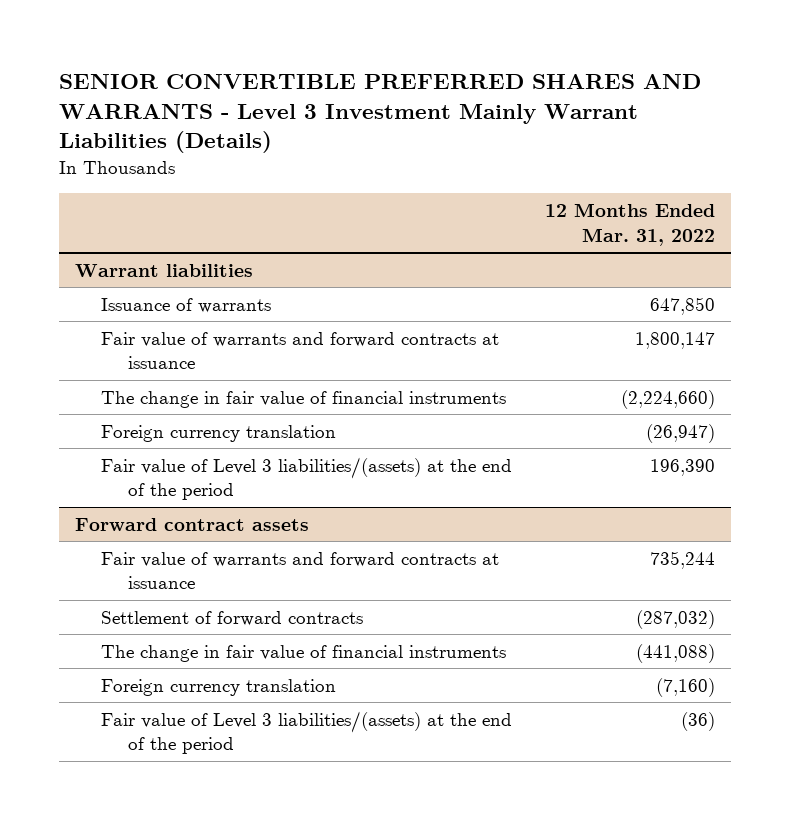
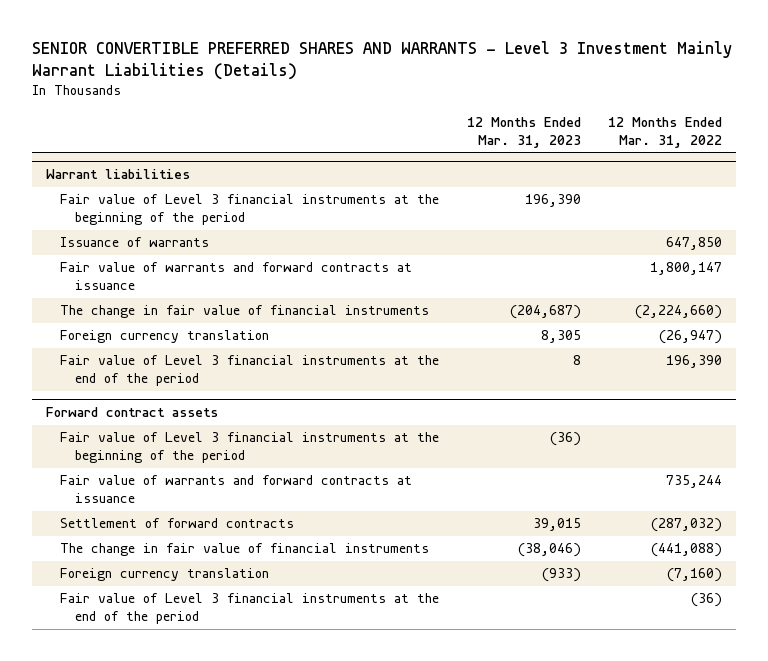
none -> [466,117,581,148] 12 Months Ended Mar. 31, 2023
none -> [60,194,440,226] Fair value of Level 3 financial instruments at the beginning of the period
[101,456,513,501] Fair value of Level 3 liabilities/(assets) at the end of the period -> [60,355,440,387] Fair value of Level 3 financial instruments at the end of the period
none -> [60,432,440,464] Fair value of Level 3 financial instruments at the beginning of the period
[101,710,513,755] Fair value of Level 3 liabilities/(assets) at the end of the period -> [60,593,440,625] Fair value of Level 3 financial instruments at the end of the period

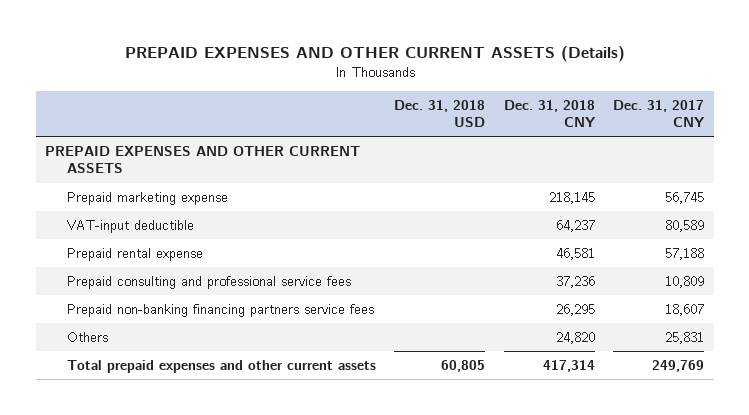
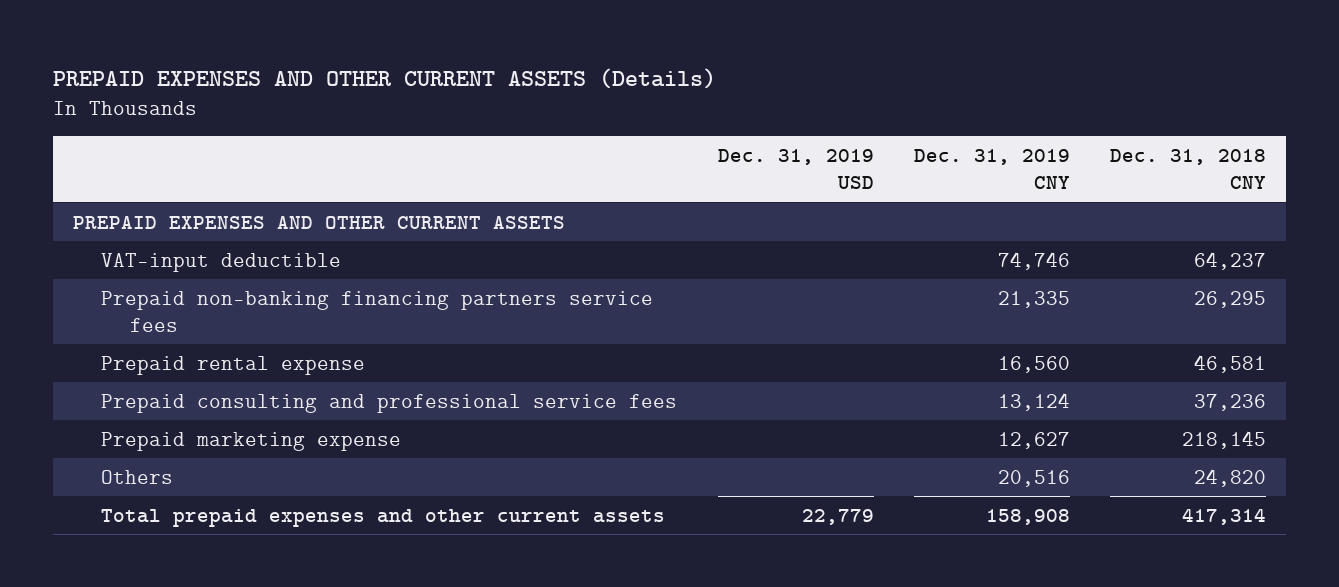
[394,99,486,127] Dec. 31, 2018 USD -> none
[613,99,706,127] Dec. 31, 2017 CNY -> none
none -> [717,148,874,189] Dec. 31, 2019 USD
none -> [913,148,1070,189] Dec. 31, 2019 CNY
[66,303,374,317] Prepaid non-banking financing partners service fees -> [101,290,654,332] Prepaid non-banking financing partners service fees
[66,191,228,205] Prepaid marketing expense -> [101,431,402,451] Prepaid marketing expense

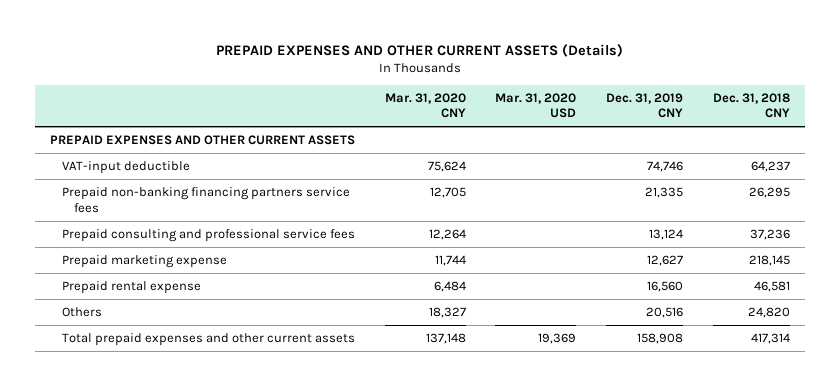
[717,148,874,189] Dec. 31, 2019 USD -> none
none -> [384,92,466,119] Mar. 31, 2020 CNY
none -> [495,92,577,119] Mar. 31, 2020 USD
[101,355,366,375] Prepaid rental expense -> [62,280,202,294] Prepaid rental expense

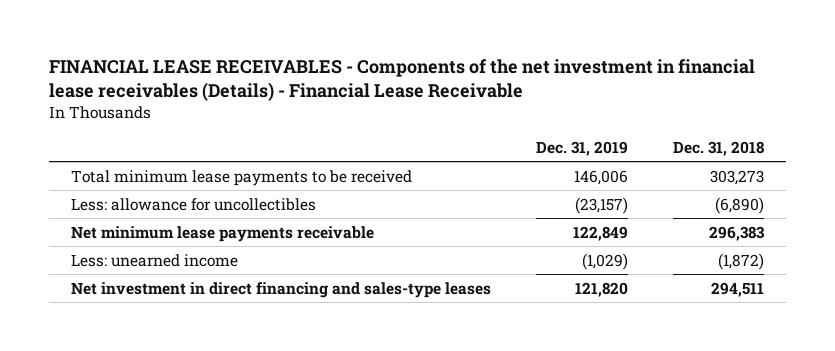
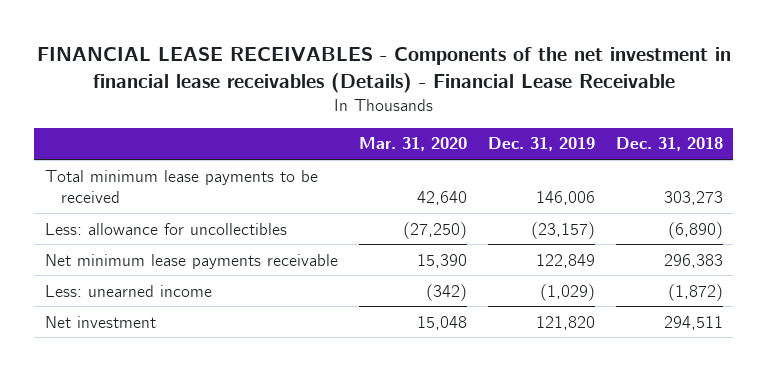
none -> [358,137,467,152] Mar. 31, 2020
[71,281,492,298] Net investment in direct financing and sales-type leases -> [44,315,156,328] Net investment

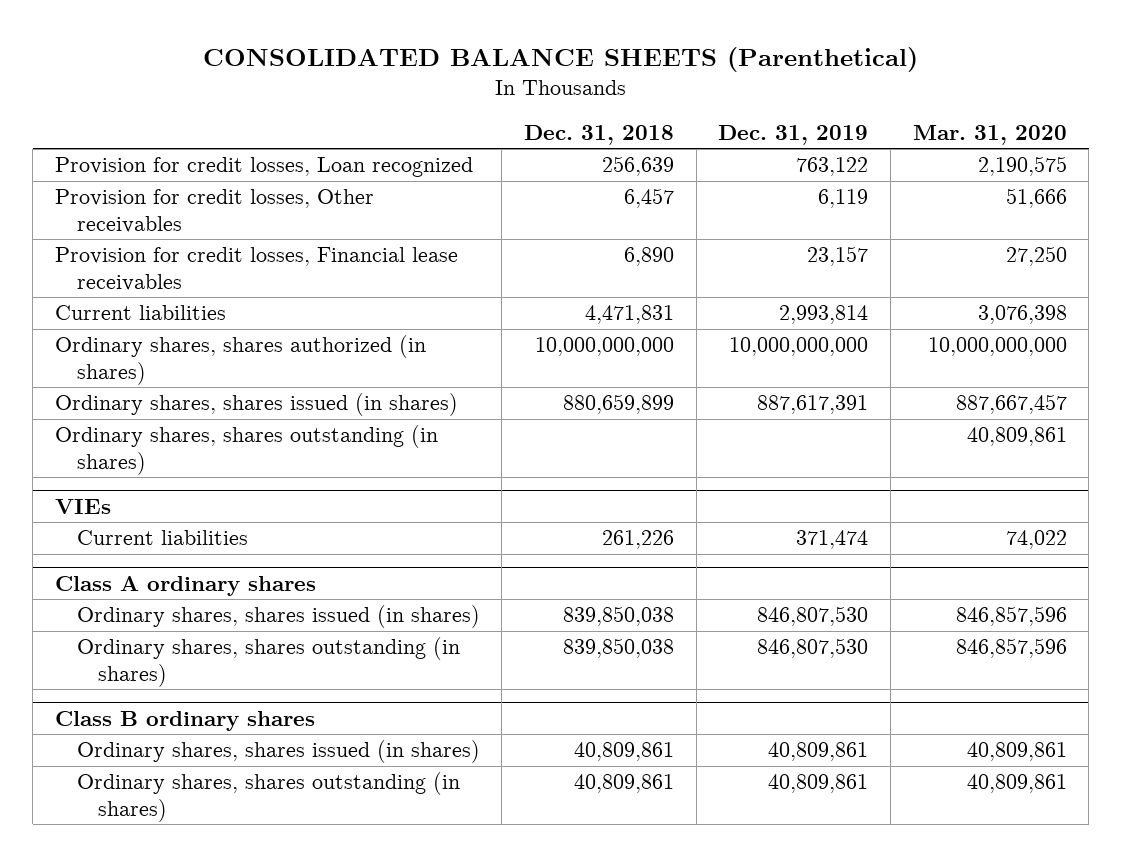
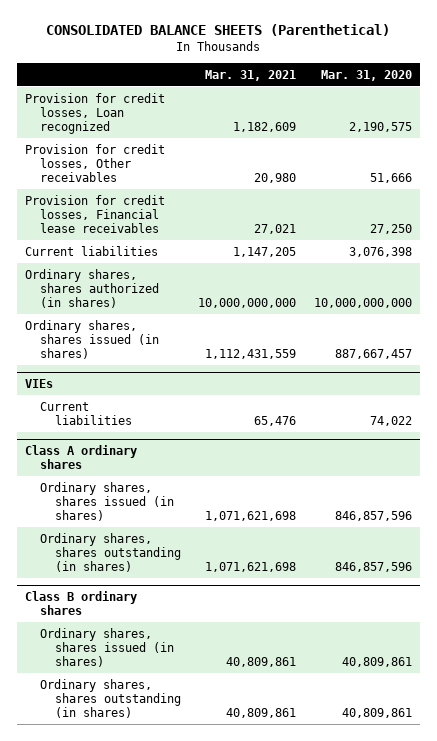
[523,124,674,145] Dec. 31, 2018 -> none
[718,124,869,145] Dec. 31, 2019 -> none
none -> [205,69,297,81] Mar. 31, 2021
[55,425,439,475] Ordinary shares, shares outstanding (in shares) -> none

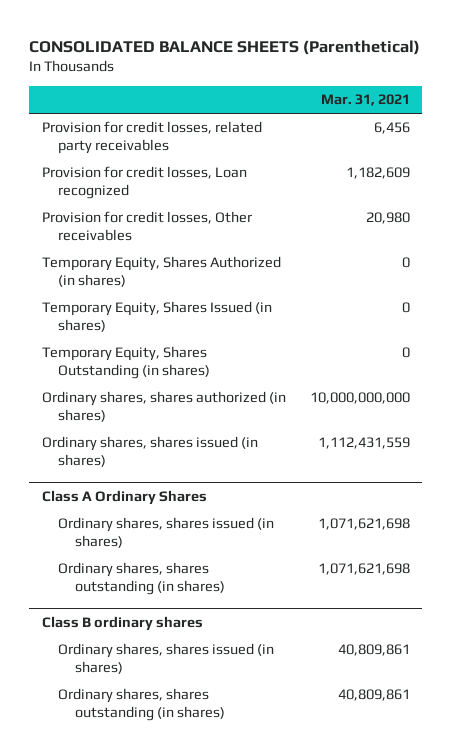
[320,69,412,81] Mar. 31, 2020 -> none
none -> [41,121,262,154] Provision for credit losses, related party receivables
[25,194,166,234] Provision for credit losses, Financial lease receivables -> none
[25,245,159,256] Current liabilities -> none
none -> [41,256,281,287] Temporary Equity, Shares Authorized (in shares)
none -> [41,301,272,332] Temporary Equity, Shares Issued (in shares)
none -> [41,346,211,379] Temporary Equity, Shares Outstanding (in shares)
[25,378,54,388] VIEs -> none
[40,401,133,425] Current liabilities -> none
[25,444,138,470] Class A ordinary shares -> [41,490,207,506] Class A Ordinary Shares

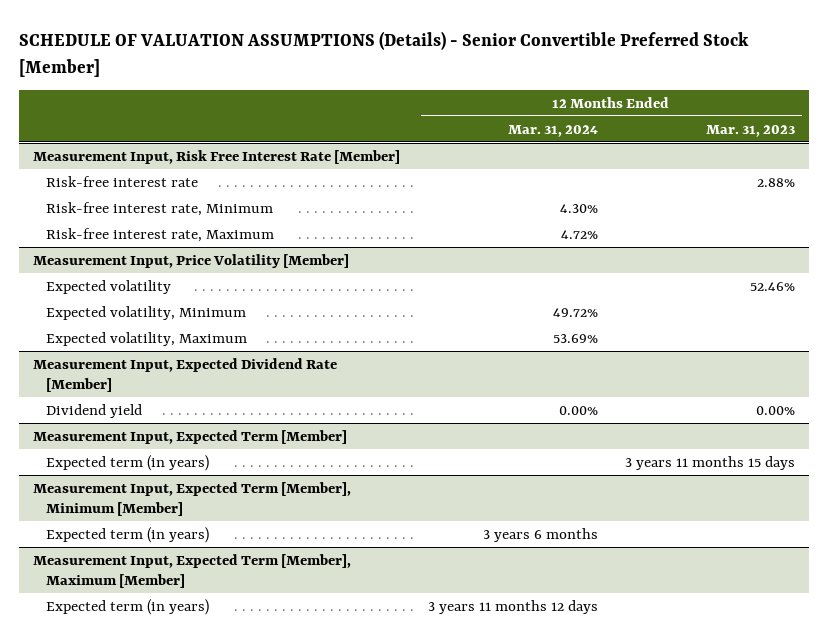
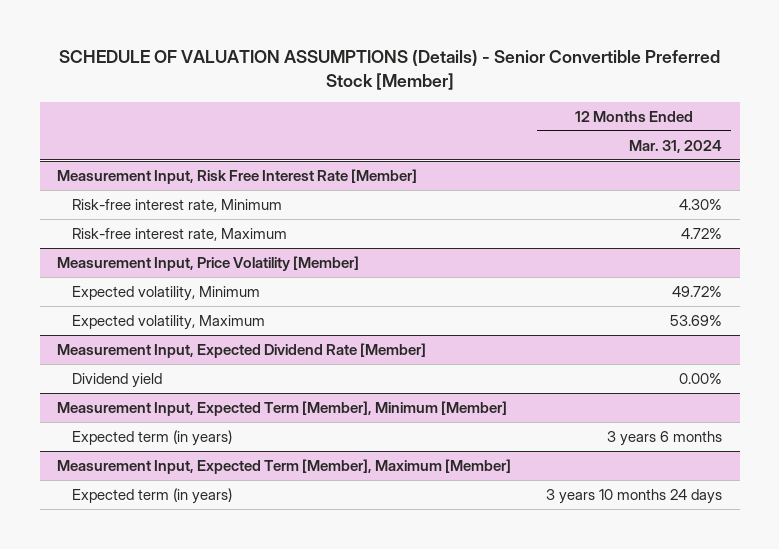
[705,124,795,137] Mar. 31, 2023 -> none
[45,175,198,187] Risk-free interest rate -> none
[45,279,171,294] Expected volatility -> none
[33,429,348,444] Measurement Input, Expected Term [Member] -> none
[45,454,209,471] Expected term (in years) -> none
[427,599,598,614] 3 years 11 months 12 days -> [546,488,723,504] 3 years 10 months 24 days

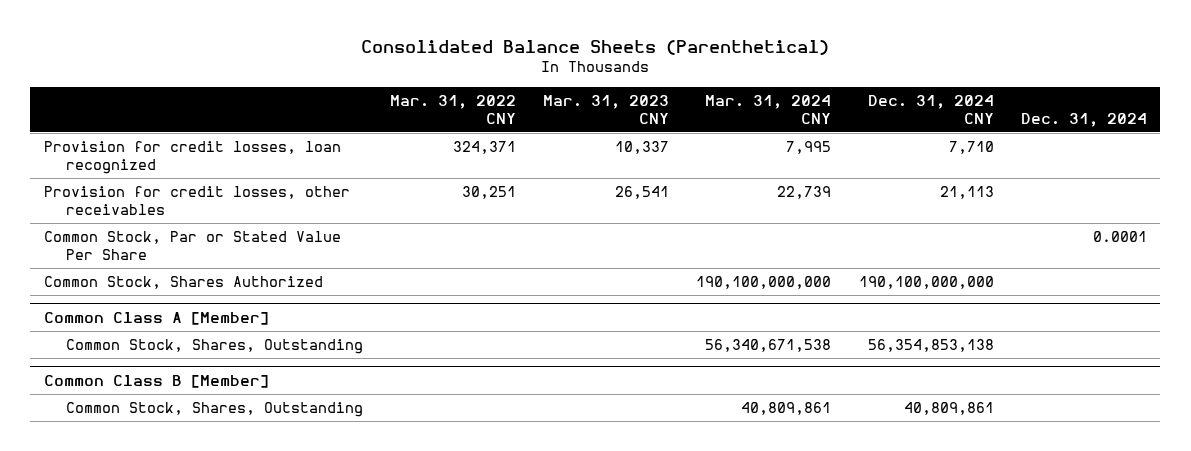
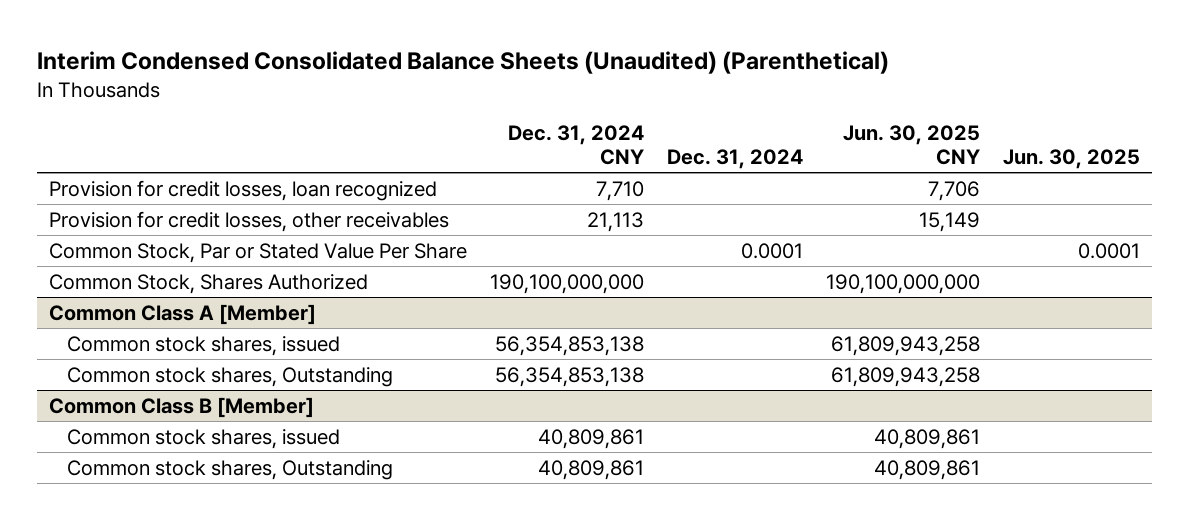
[361,39,830,55] Consolidated Balance Sheets (Parenthetical) -> [37,50,890,74] Interim Condensed Consolidated Balance Sheets (Unaudited) (Parenthetical)
[390,94,517,124] Mar. 31, 2022 CNY -> none
[543,94,670,124] Mar. 31, 2023 CNY -> none
[705,94,832,124] Mar. 31, 2024 CNY -> none
none -> [843,124,981,166] Jun. 30, 2025 CNY
none -> [1003,149,1141,170] Jun. 30, 2025
none -> [67,335,341,356] Common stock shares, issued
[66,339,364,355] Common Stock, Shares, Outstanding -> [67,366,394,387] Common stock shares, Outstanding
none -> [67,428,341,449] Common stock shares, issued
[66,402,364,418] Common Stock, Shares, Outstanding -> [67,459,394,480] Common stock shares, Outstanding

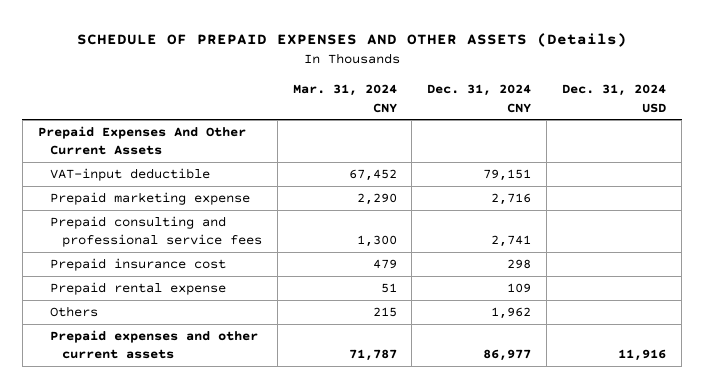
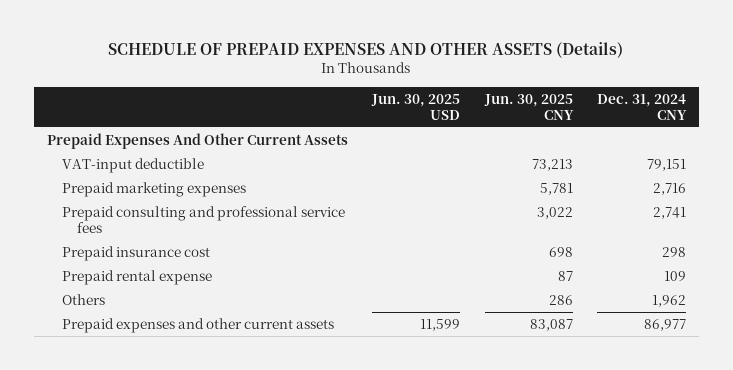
[292,84,397,113] Mar. 31, 2024 CNY -> none
[562,84,667,113] Dec. 31, 2024 USD -> none
none -> [371,93,461,120] Jun. 30, 2025 USD
none -> [483,93,574,120] Jun. 30, 2025 CNY
[49,192,250,206] Prepaid marketing expense -> [62,182,247,198] Prepaid marketing expenses

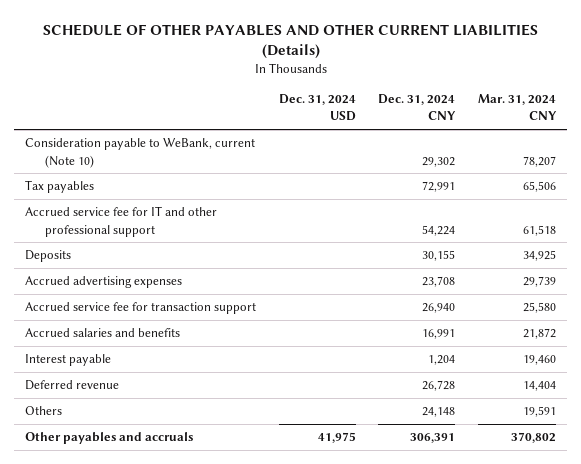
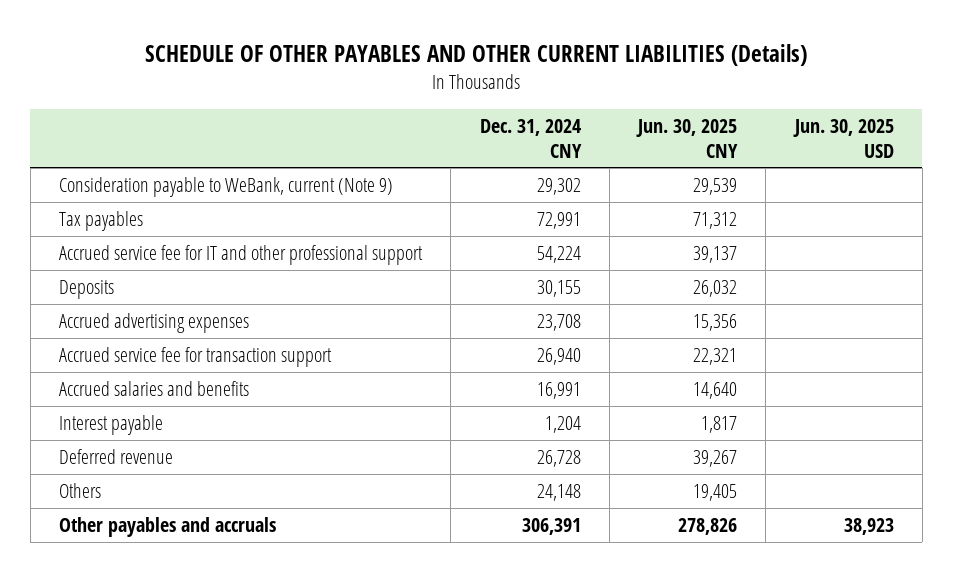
[278,94,356,122] Dec. 31, 2024 USD -> none
[477,94,557,121] Mar. 31, 2024 CNY -> none
none -> [636,118,739,158] Jun. 30, 2025 CNY
none -> [792,118,894,158] Jun. 30, 2025 USD
[25,138,256,168] Consideration payable to WeBank, current (Note 10) -> [59,176,394,197] Consideration payable to WeBank, current (Note 9)

